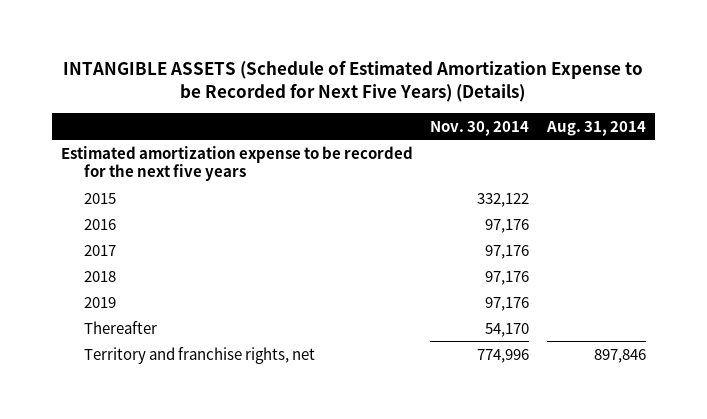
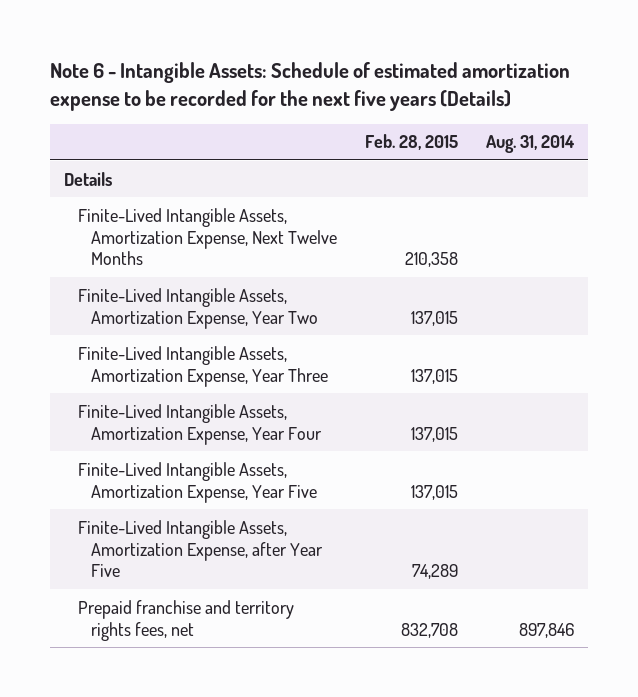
[63,60,644,103] INTANGIBLE ASSETS (Schedule of Estimated Amortization Expense to be Recorded for Next Five Years) (Details) -> [49,61,570,111] Note 6 - Intangible Assets: Schedule of estimated amortization expense to be recorded for the next five years (Details)
[430,120,530,136] Nov. 30, 2014 -> none
none -> [365,134,459,151] Feb. 28, 2015
[60,145,413,181] Estimated amortization expense to be recorded for the next five years -> none
none -> [63,171,112,186] Details
[84,192,117,204] 2015 -> [77,207,338,266] Finite-Lived Intangible Assets, Amortization Expense, Next Twelve Months
[84,218,117,230] 2016 -> [77,287,319,329] Finite-Lived Intangible Assets, Amortization Expense, Year Two
[84,244,117,256] 2017 -> [77,345,329,387] Finite-Lived Intangible Assets, Amortization Expense, Year Three
[84,270,117,282] 2018 -> [77,403,323,445] Finite-Lived Intangible Assets, Amortization Expense, Year Four
[84,296,117,308] 2019 -> [77,461,318,503] Finite-Lived Intangible Assets, Amortization Expense, Year Five
[84,320,158,334] Thereafter -> [77,519,324,578] Finite-Lived Intangible Assets, Amortization Expense, after Year Five
[84,346,316,364] Territory and franchise rights, net -> [77,599,294,641] Prepaid franchise and territory rights fees, net

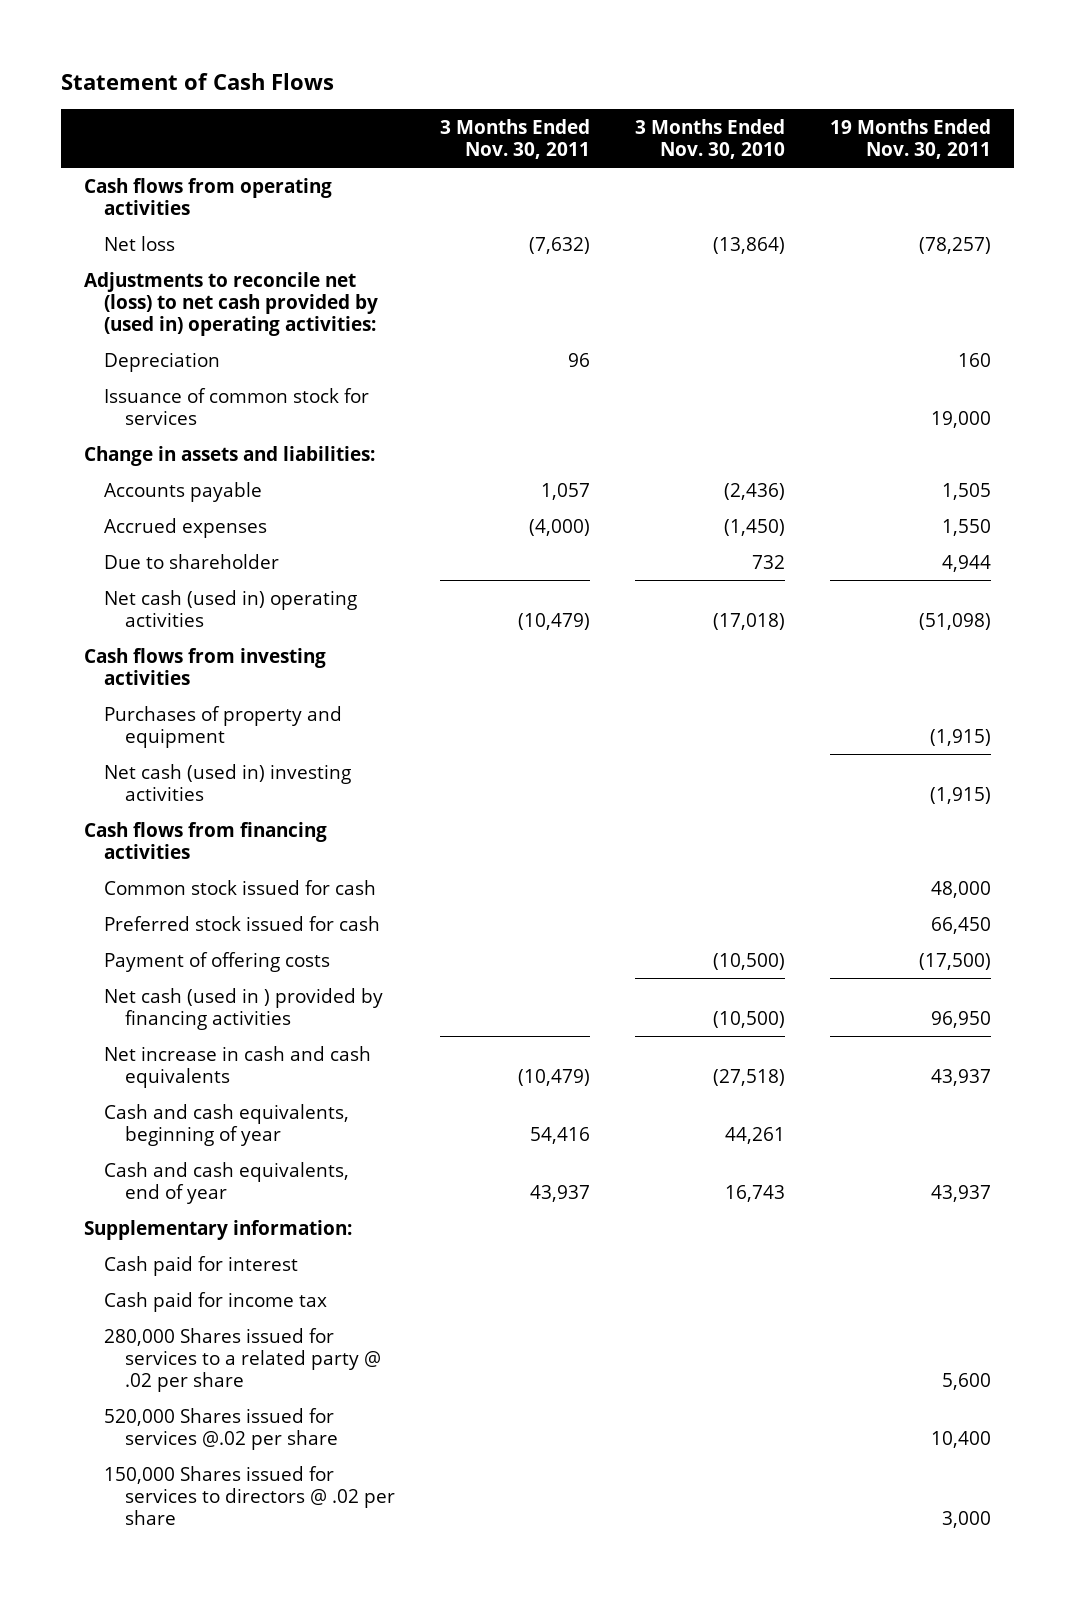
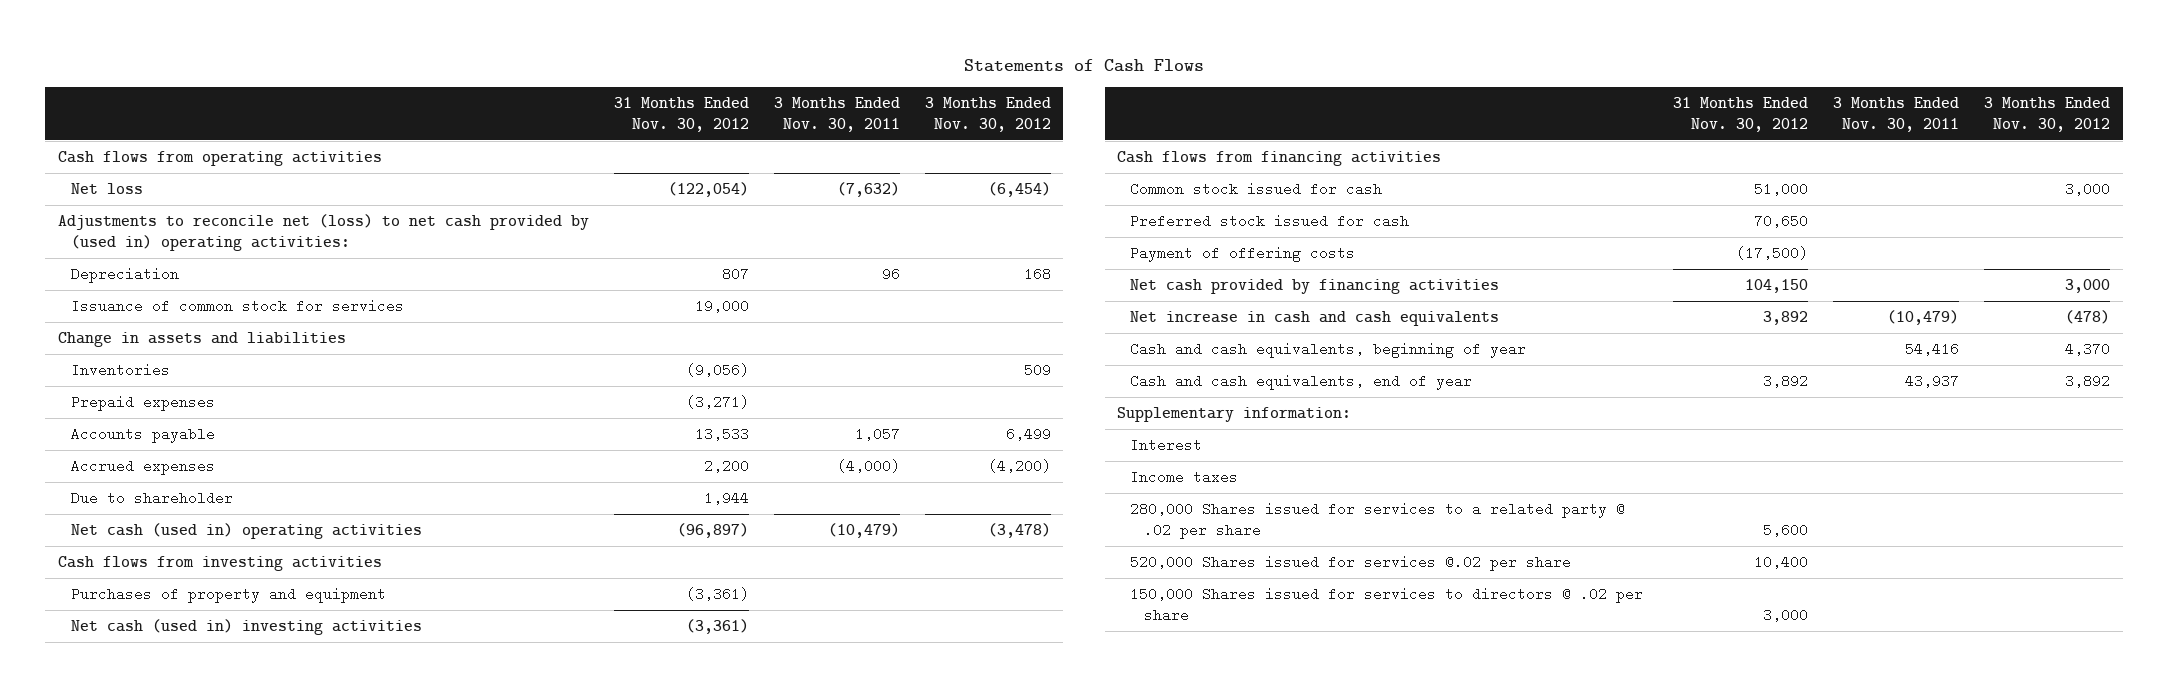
[60,73,334,91] Statement of Cash Flows -> [963,58,1204,72] Statements of Cash Flows
[635,118,786,160] 3 Months Ended Nov. 30, 2010 -> none
[830,118,992,160] 19 Months Ended Nov. 30, 2011 -> none
none -> [613,97,749,133] 31 Months Ended Nov. 30, 2012
none -> [924,97,1051,133] 3 Months Ended Nov. 30, 2012
[83,445,375,466] Change in assets and liabilities: -> [57,331,346,347] Change in assets and liabilities
none -> [70,362,170,377] Inventories
none -> [70,394,215,411] Prepaid expenses
[104,987,384,1030] Net cash (used in ) provided by financing activities -> [1130,278,1500,294] Net cash provided by financing activities
[104,1255,299,1276] Cash paid for interest -> [1130,437,1203,452] Interest
[104,1291,328,1312] Cash paid for income tax -> [1130,469,1239,484] Income taxes

